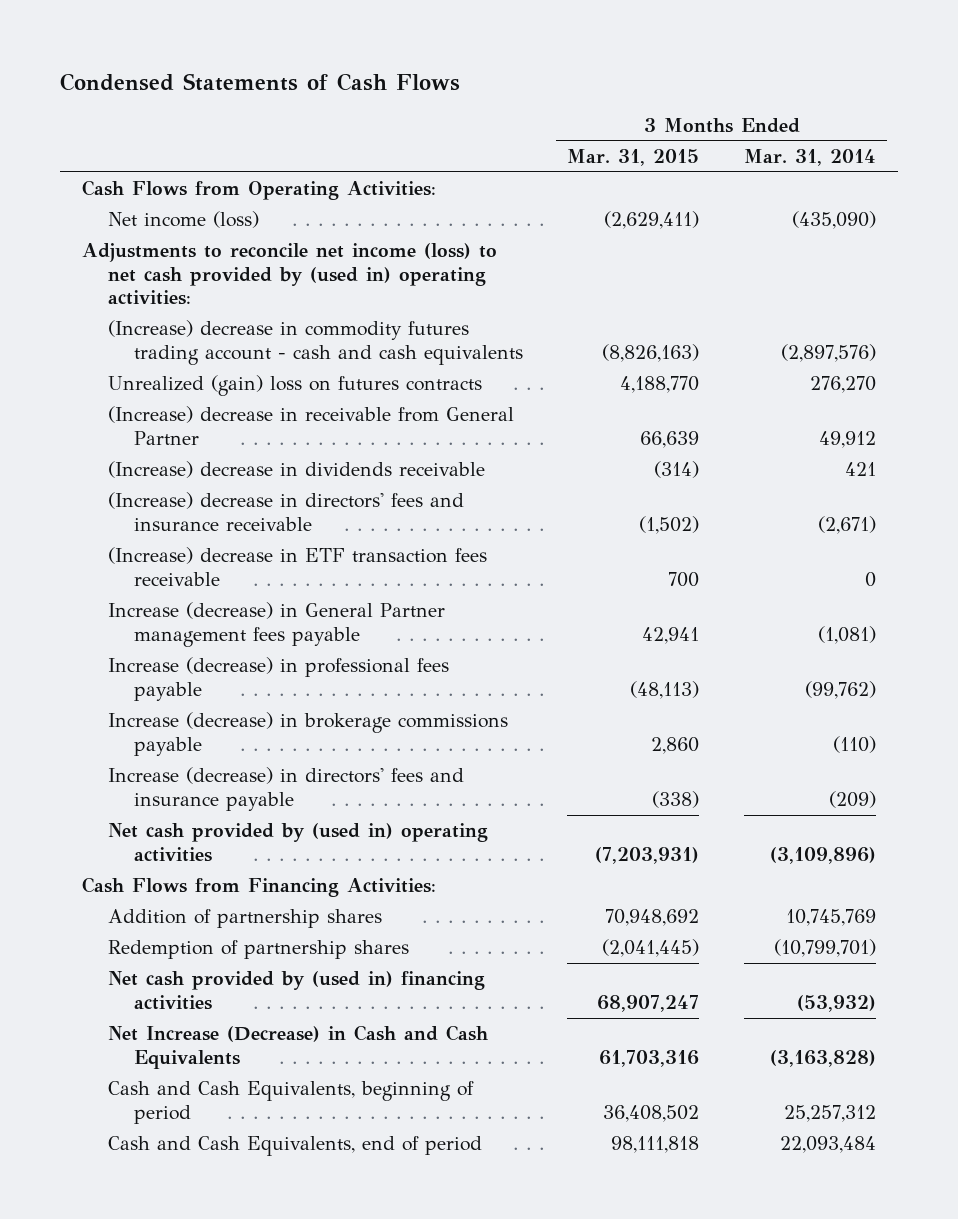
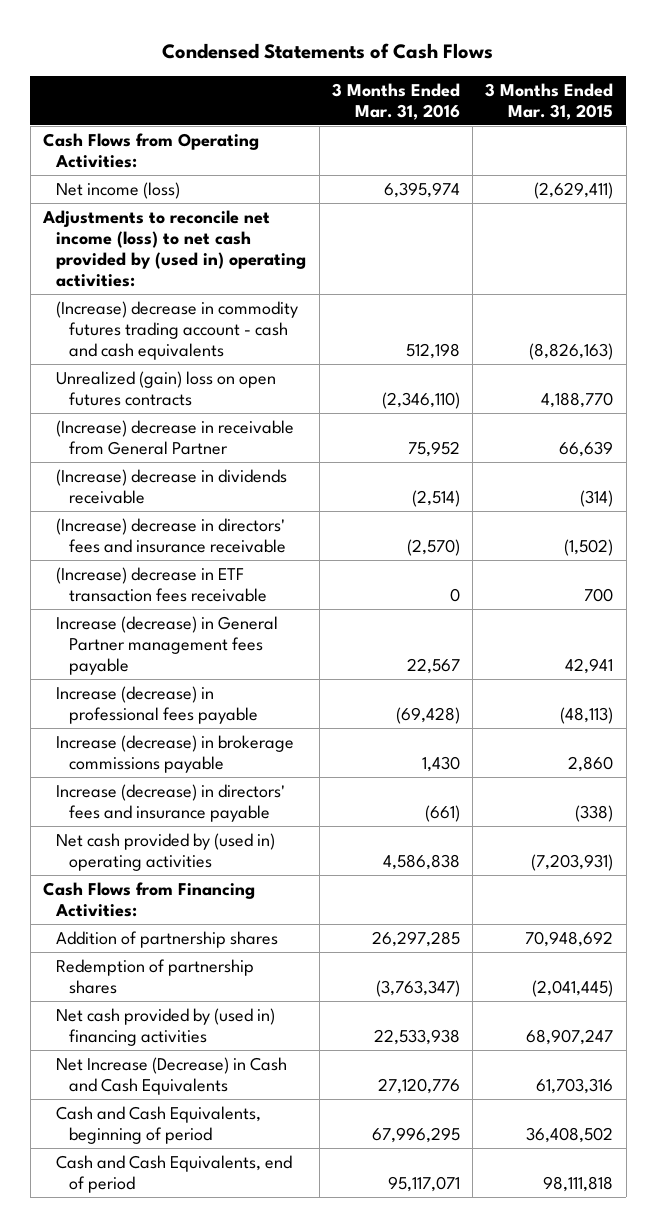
[743,149,876,167] Mar. 31, 2014 -> none
none -> [331,82,460,120] 3 Months Ended Mar. 31, 2016
[107,375,482,397] Unrealized (gain) loss on futures contracts -> [56,370,277,406] Unrealized (gain) loss on open futures contracts

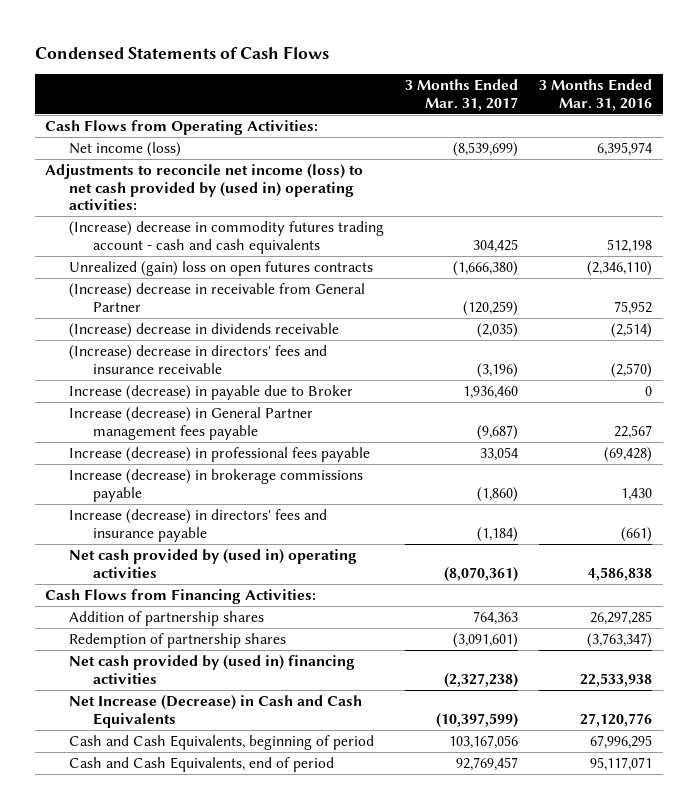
[485,82,614,120] 3 Months Ended Mar. 31, 2015 -> none
none -> [405,78,519,111] 3 Months Ended Mar. 31, 2017
[56,566,268,602] (Increase) decrease in ETF transaction fees receivable -> none
none -> [69,384,354,400] Increase (decrease) in payable due to Broker

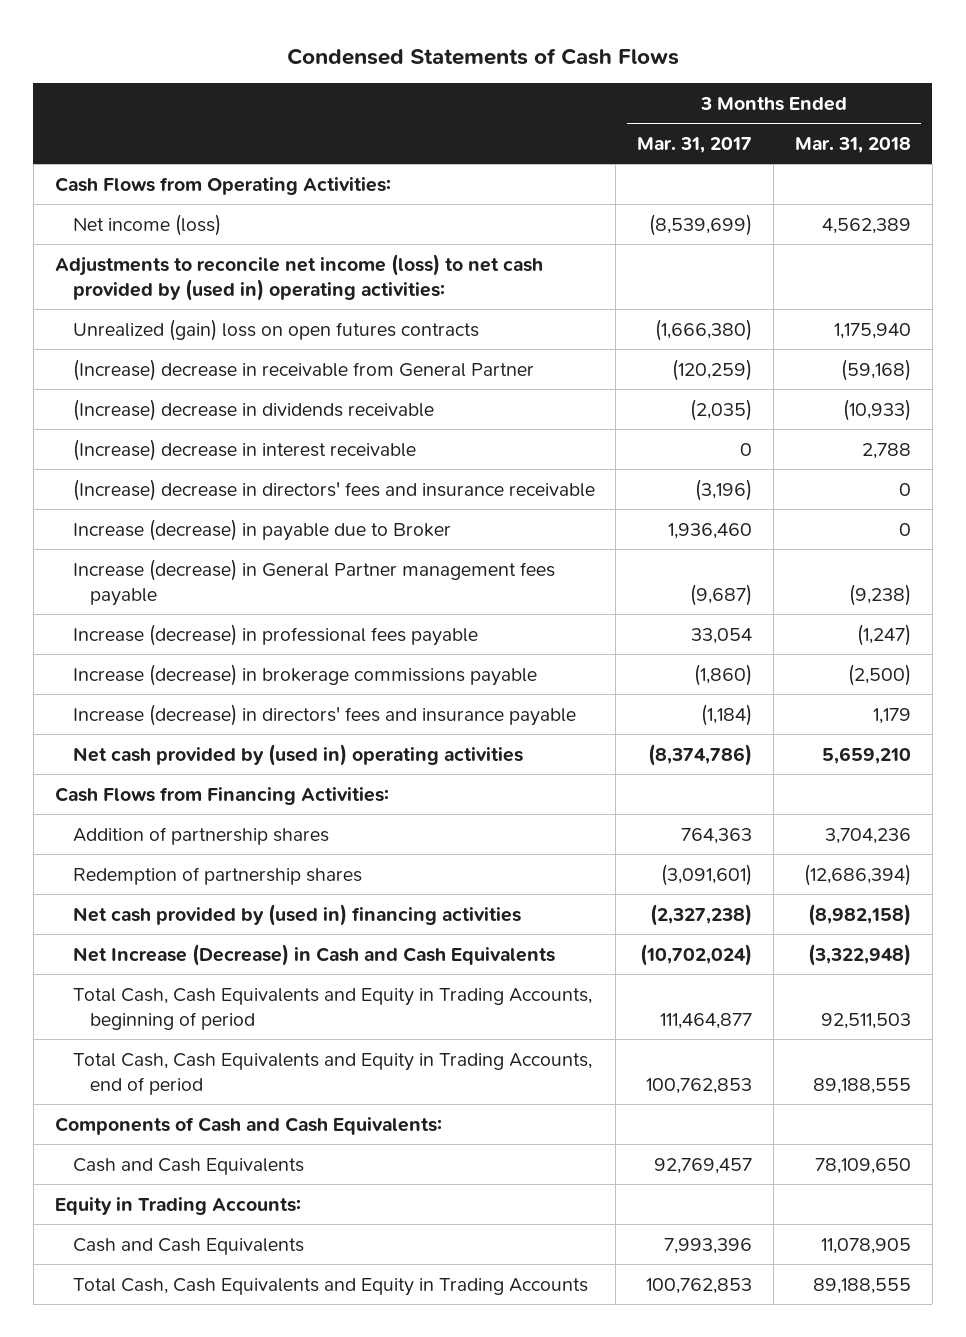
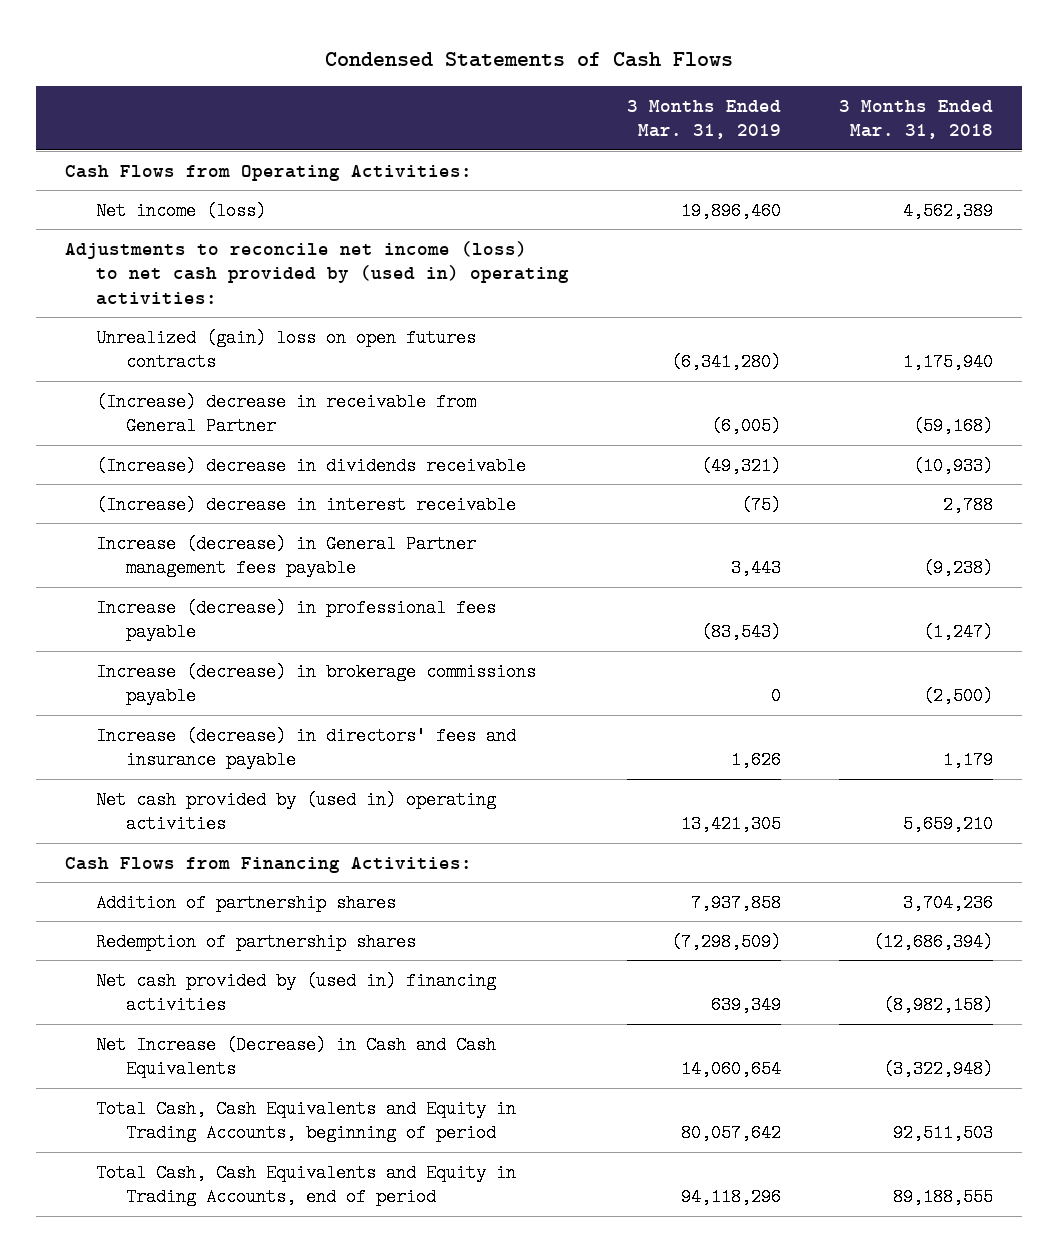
[637,136,753,153] Mar. 31, 2017 -> none
none -> [627,99,782,139] 3 Months Ended Mar. 31, 2019
[72,478,595,501] (Increase) decrease in directors' fees and insurance receivable -> none
[72,518,451,541] Increase (decrease) in payable due to Broker -> none
[54,1116,442,1135] Components of Cash and Cash Equivalents: -> none
[72,1157,304,1175] Cash and Cash Equivalents -> none
[54,1196,301,1215] Equity in Trading Accounts: -> none
[72,1237,304,1255] Cash and Cash Equivalents -> none
[72,1277,588,1296] Total Cash, Cash Equivalents and Equity in Trading Accounts -> none

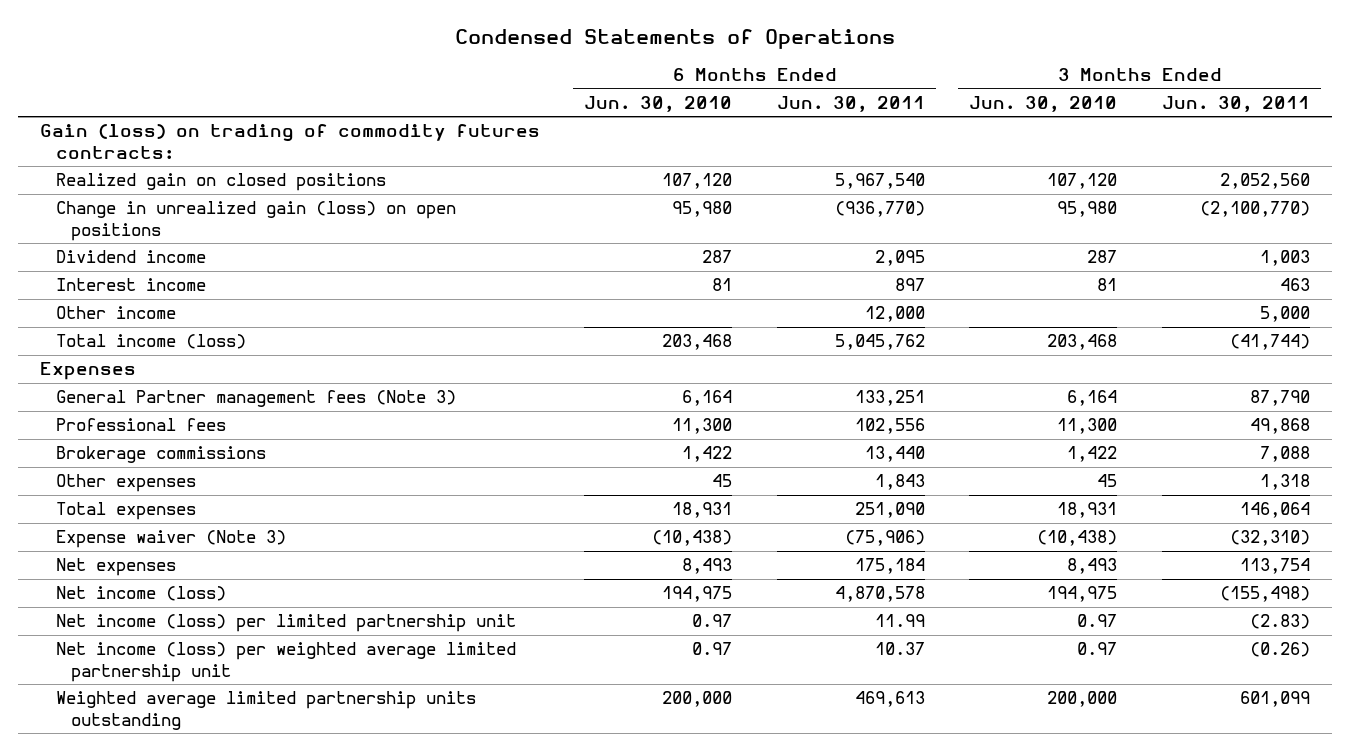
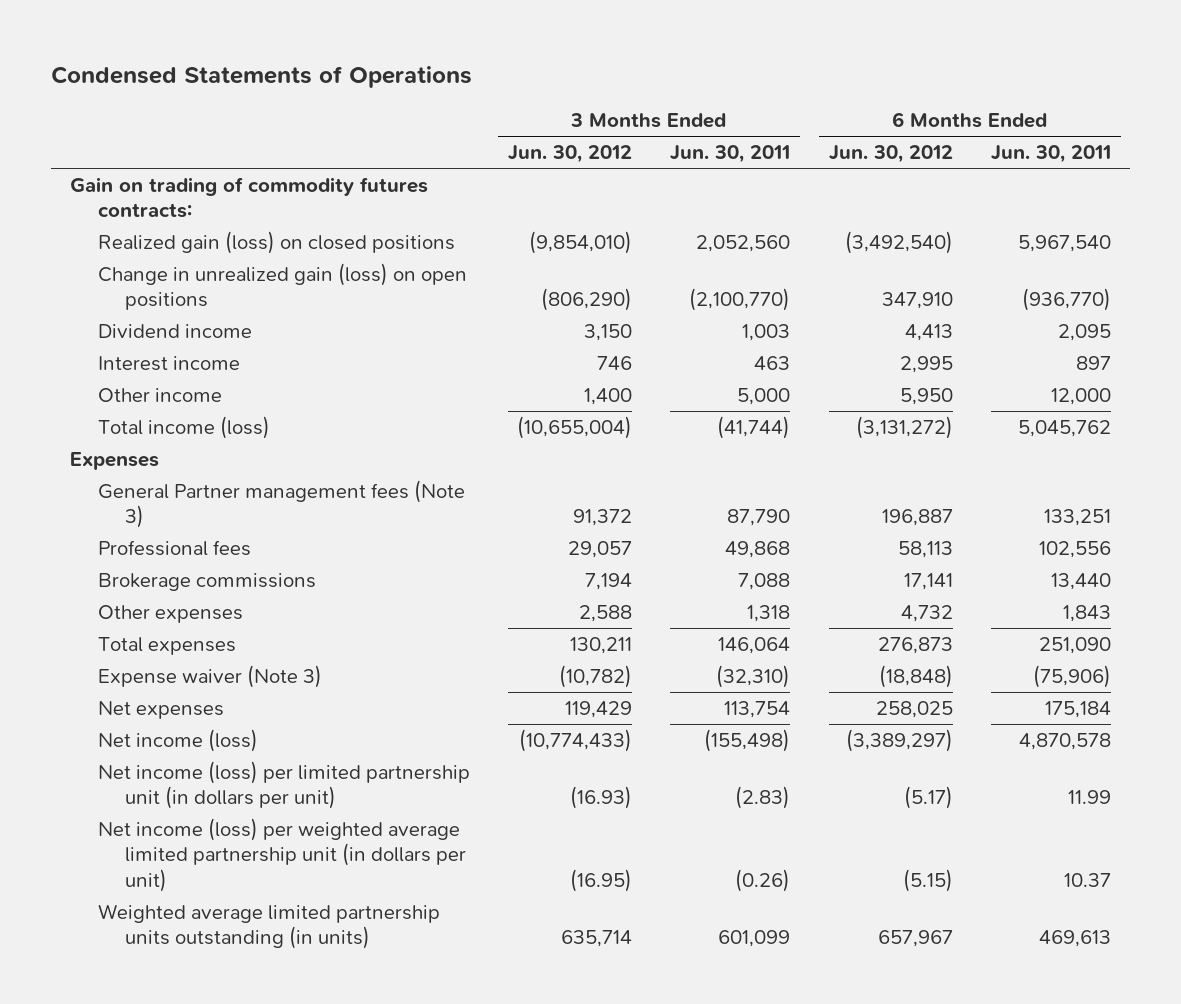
[584,96,733,113] Jun. 30, 2010 -> none
[969,96,1118,113] Jun. 30, 2010 -> none
none -> [507,145,632,164] Jun. 30, 2012
none -> [828,145,953,164] Jun. 30, 2012
[39,124,540,159] Gain (loss) on trading of commodity futures contracts: -> [70,177,429,219] Gain on trading of commodity futures contracts:
[55,173,386,192] Realized gain on closed positions -> [97,231,455,255] Realized gain (loss) on closed positions
[55,614,516,633] Net income (loss) per limited partnership unit -> [97,761,470,810] Net income (loss) per limited partnership unit (in dollars per unit)
[55,642,516,682] Net income (loss) per weighted average limited partnership unit -> [97,818,466,892] Net income (loss) per weighted average limited partnership unit (in dollars per unit)
[55,691,476,730] Weighted average limited partnership units outstanding -> [97,904,440,950] Weighted average limited partnership units outstanding (in units)

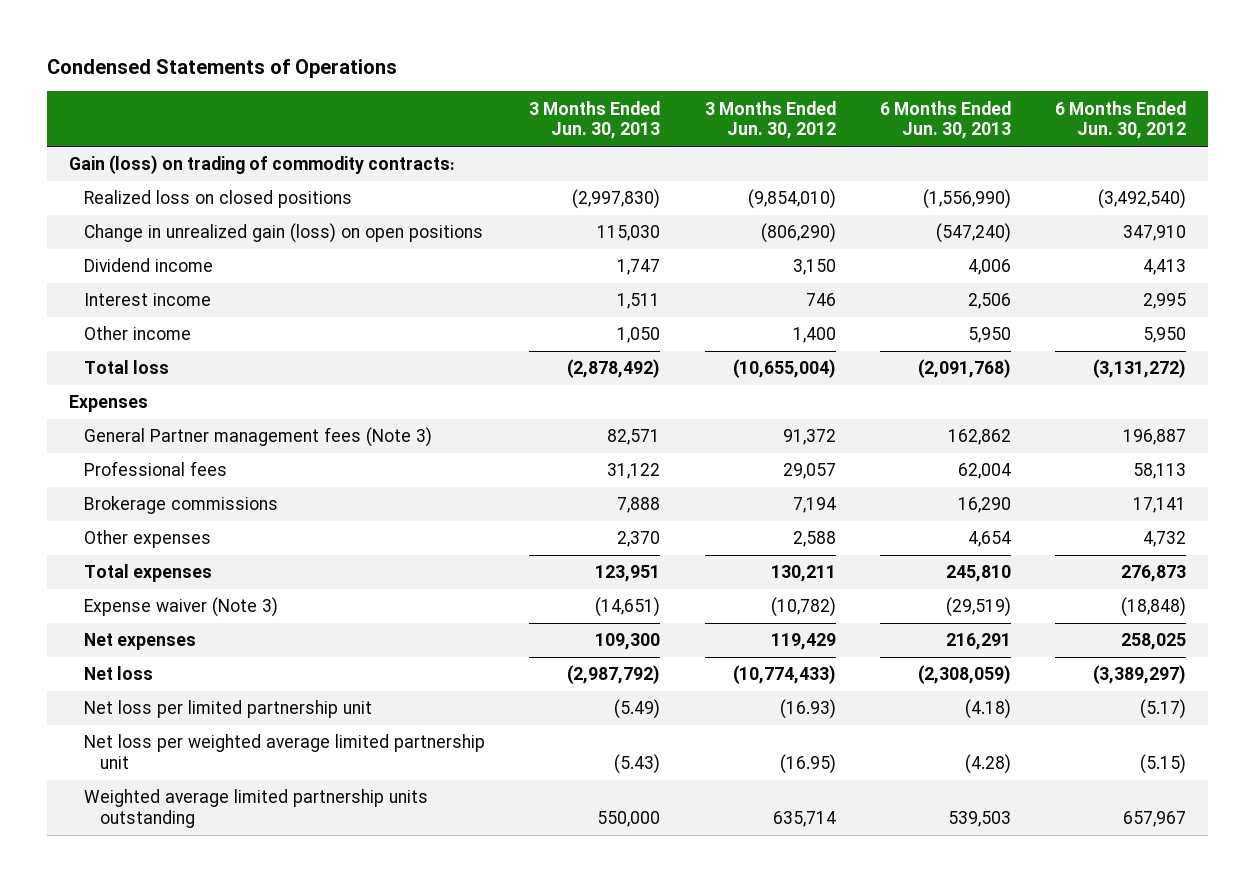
[670,145,791,164] Jun. 30, 2011 -> none
[990,145,1111,164] Jun. 30, 2011 -> none
none -> [529,100,661,140] 3 Months Ended Jun. 30, 2013
none -> [879,100,1011,140] 6 Months Ended Jun. 30, 2013
[70,177,429,219] Gain on trading of commodity futures contracts: -> [68,155,455,175] Gain (loss) on trading of commodity contracts:
[97,231,455,255] Realized gain (loss) on closed positions -> [84,190,353,209] Realized loss on closed positions
[97,416,270,440] Total income (loss) -> [84,360,170,375] Total loss
[97,729,258,753] Net income (loss) -> [84,666,154,681] Net loss
[97,761,470,810] Net income (loss) per limited partnership unit (in dollars per unit) -> [84,700,373,719] Net loss per limited partnership unit
[97,818,466,892] Net income (loss) per weighted average limited partnership unit (in dollars per unit) -> [84,734,486,769] Net loss per weighted average limited partnership unit
[97,904,440,950] Weighted average limited partnership units outstanding (in units) -> [84,789,429,828] Weighted average limited partnership units outstanding

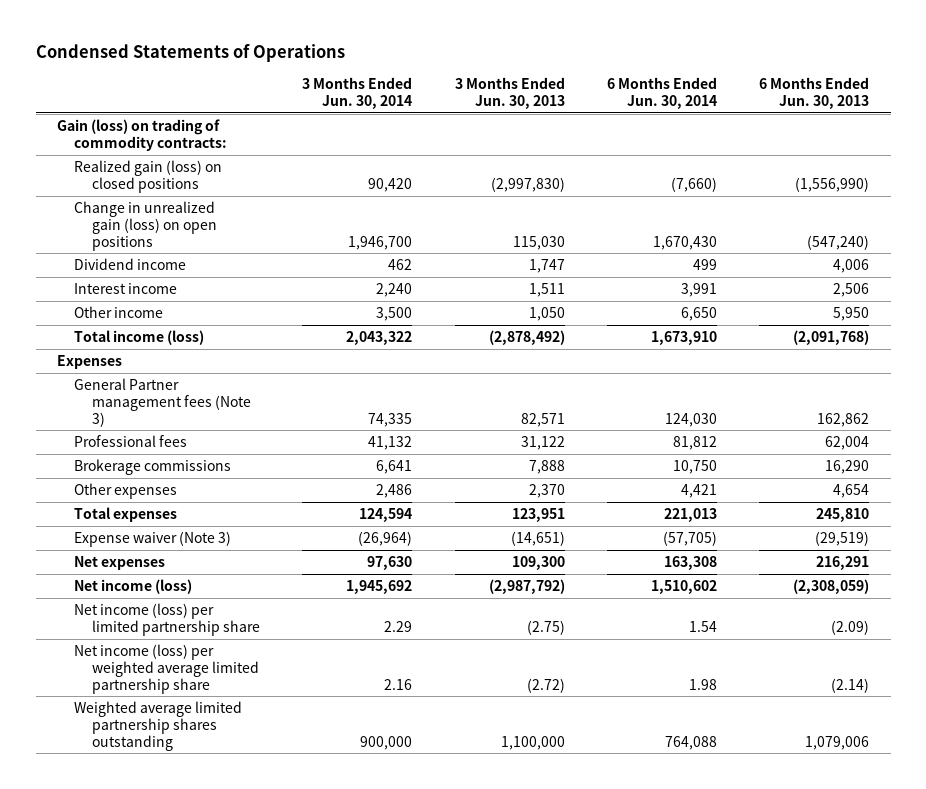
[704,100,836,140] 3 Months Ended Jun. 30, 2012 -> none
[1054,100,1186,140] 6 Months Ended Jun. 30, 2012 -> none
none -> [302,77,413,109] 3 Months Ended Jun. 30, 2014
none -> [607,77,718,109] 6 Months Ended Jun. 30, 2014
[84,190,353,209] Realized loss on closed positions -> [74,160,223,193] Realized gain (loss) on closed positions
[84,360,170,375] Total loss -> [74,330,205,346] Total income (loss)
[84,666,154,681] Net loss -> [74,579,193,595] Net income (loss)
[84,700,373,719] Net loss per limited partnership unit -> [74,603,261,636] Net income (loss) per limited partnership share
[614,699,661,720] (5.49) -> [526,619,565,635] (2.75)
[964,699,1011,720] (4.18) -> [831,619,870,635] (2.09)
[84,734,486,769] Net loss per weighted average limited partnership unit -> [74,644,260,694] Net income (loss) per weighted average limited partnership share
[614,753,661,774] (5.43) -> [526,677,565,693] (2.72)
[964,753,1011,774] (4.28) -> [831,677,870,693] (2.14)
[84,789,429,828] Weighted average limited partnership units outstanding -> [74,701,243,751] Weighted average limited partnership shares outstanding
[597,810,661,827] 550,000 -> [500,735,565,750] 1,100,000
[947,810,1011,827] 539,503 -> [805,735,870,750] 1,079,006

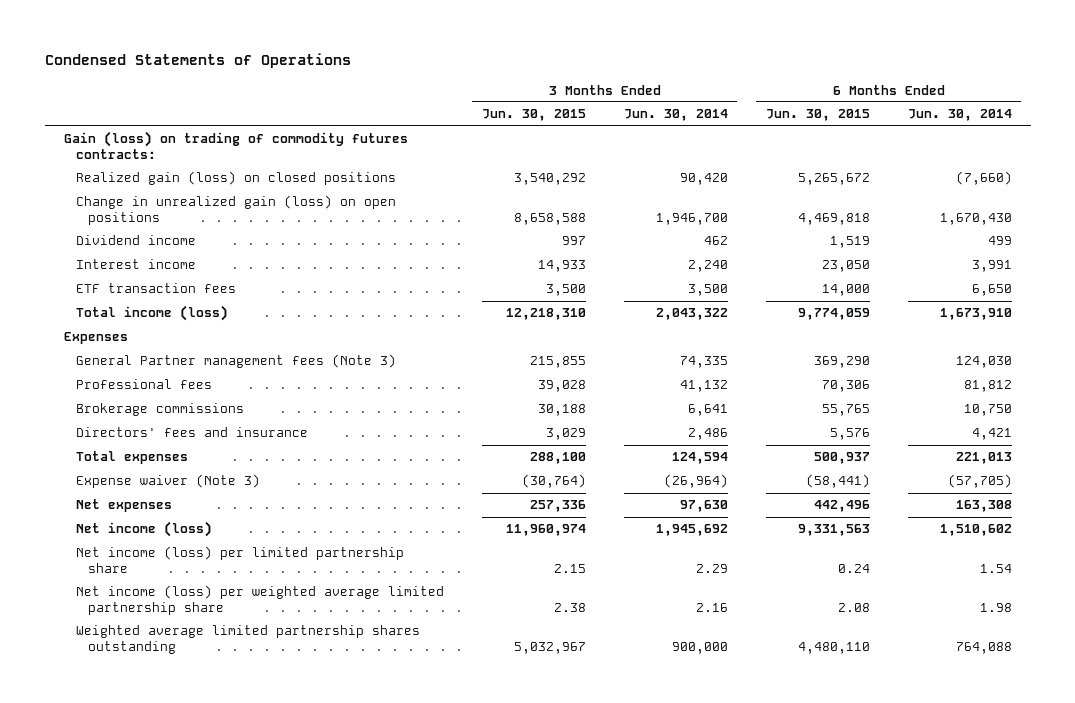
[454,77,565,109] 3 Months Ended Jun. 30, 2013 -> none
[759,77,870,109] 6 Months Ended Jun. 30, 2013 -> none
none -> [481,109,586,122] Jun. 30, 2015
none -> [765,109,870,122] Jun. 30, 2015
[56,119,228,151] Gain (loss) on trading of commodity contracts: -> [63,131,408,160] Gain (loss) on trading of commodity futures contracts:
[74,306,164,319] Other income -> [75,283,236,294] ETF transaction fees
[74,483,178,500] Other expenses -> [75,427,308,438] Directors' fees and insurance

